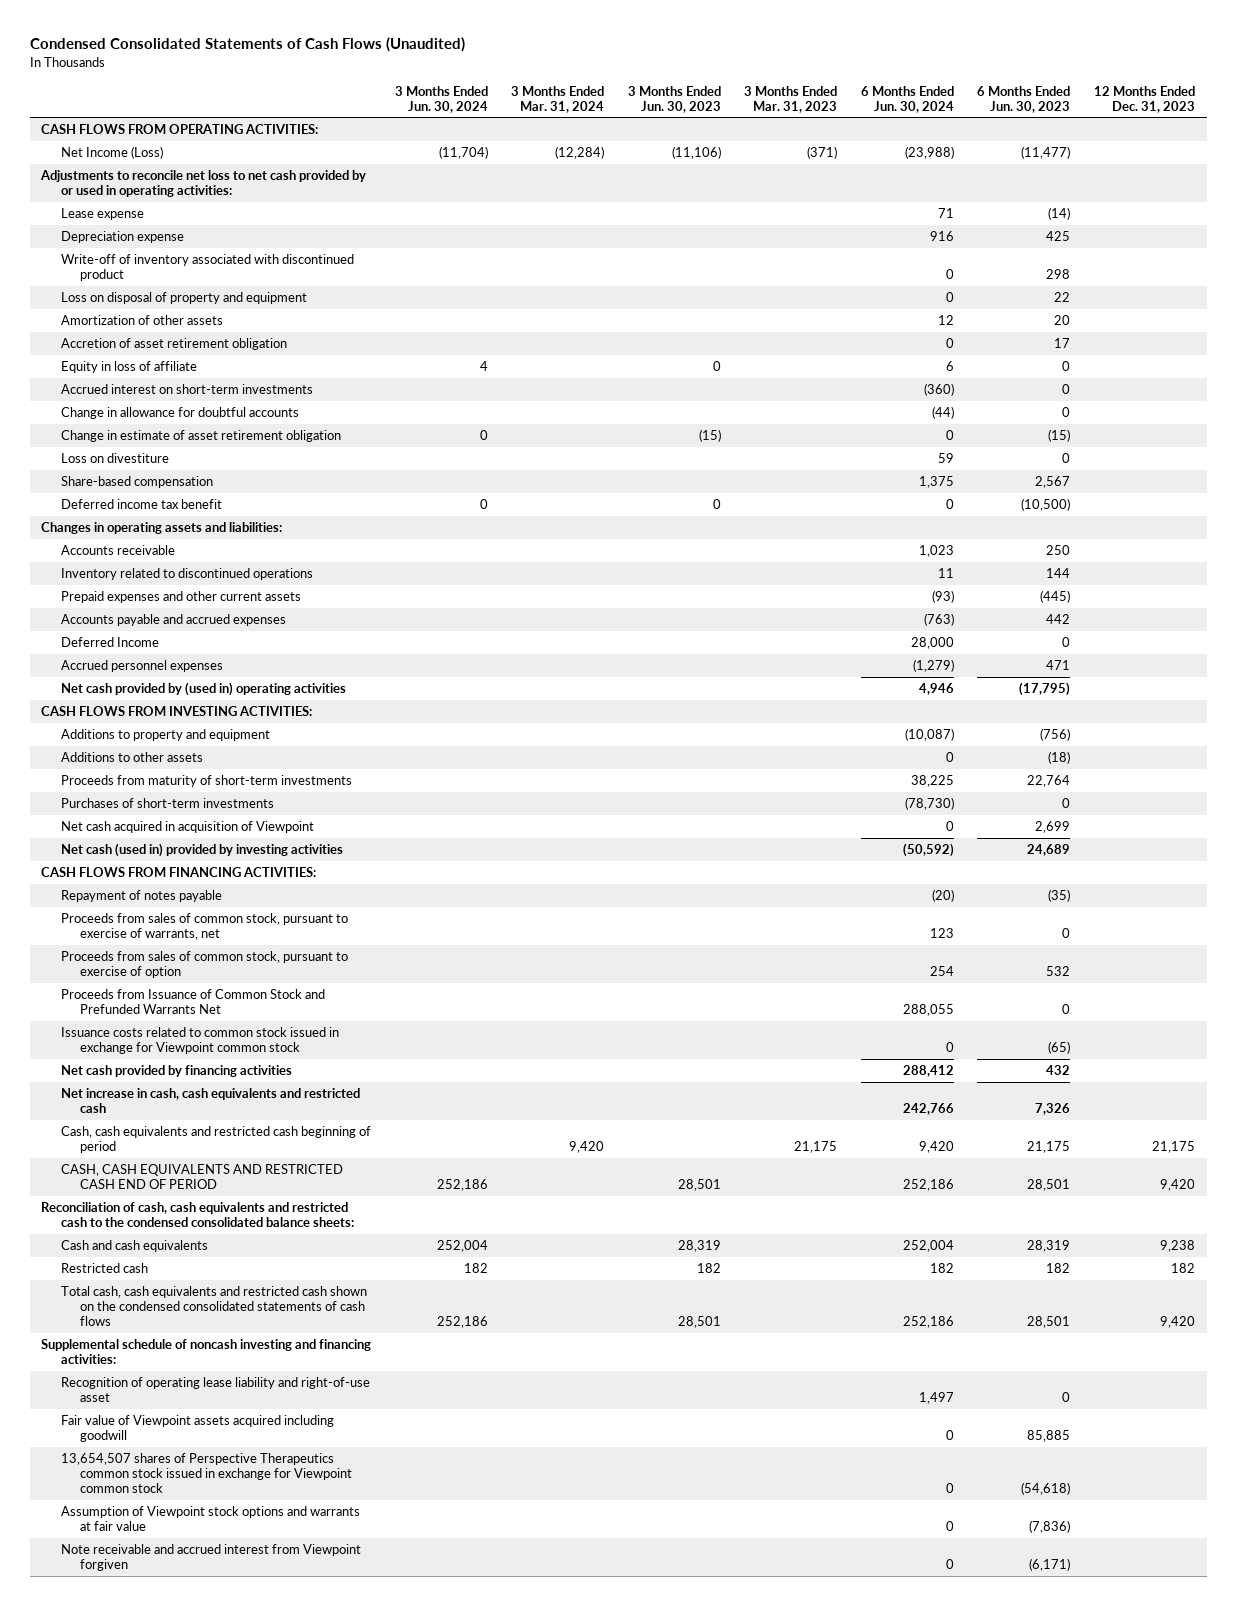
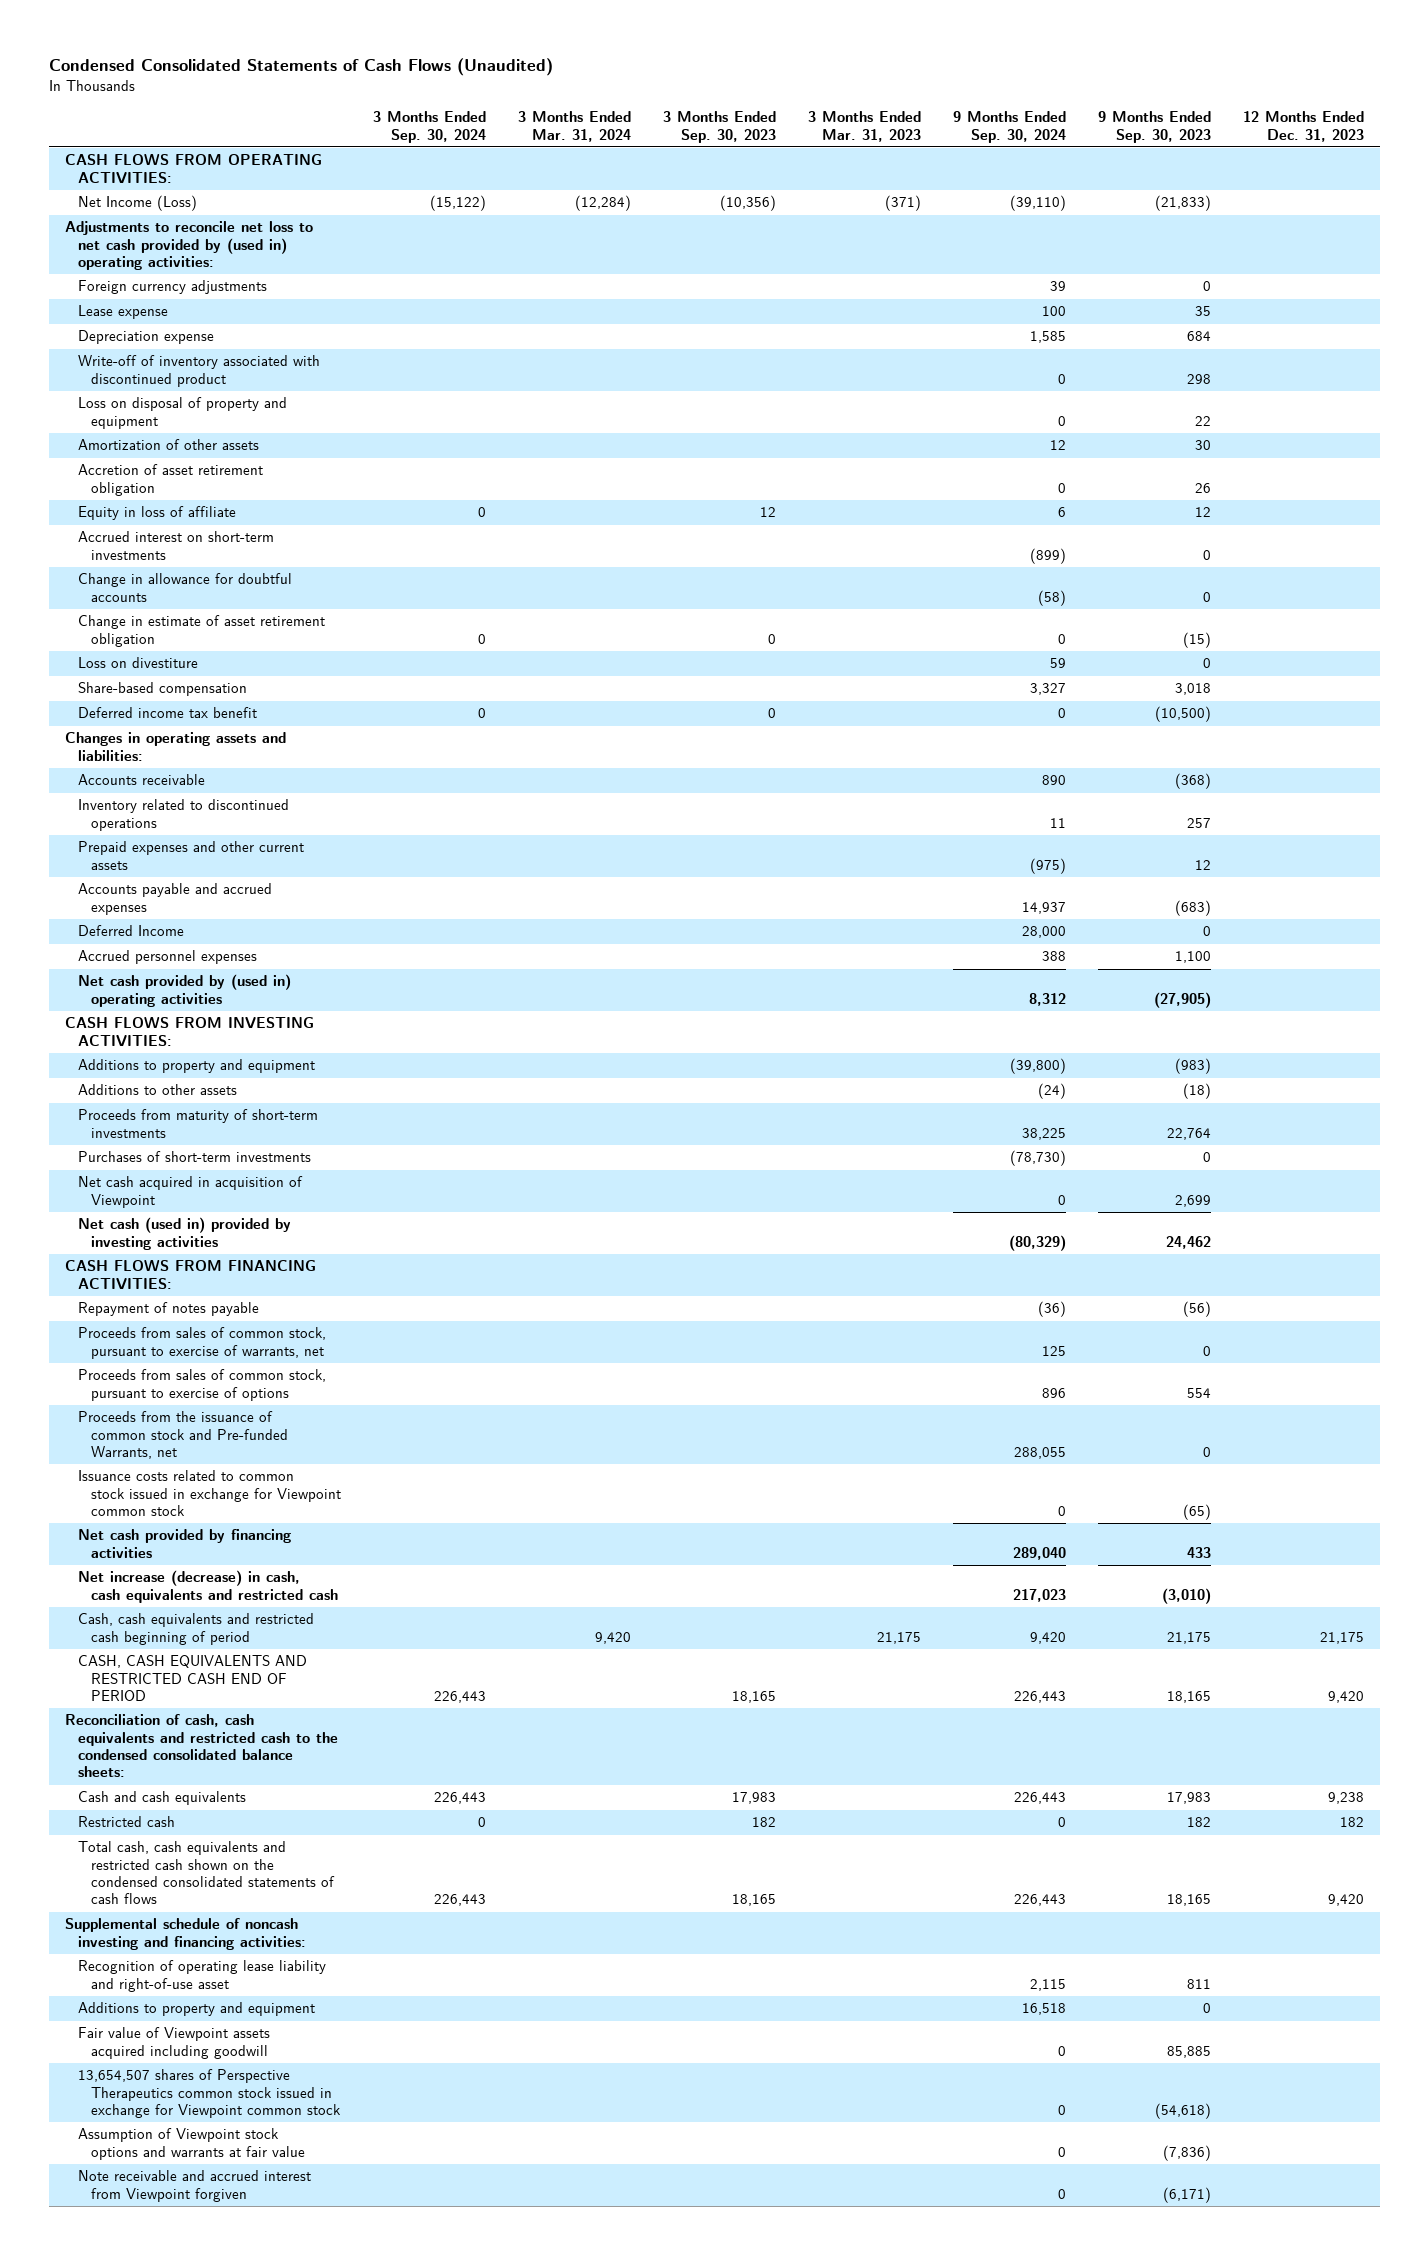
[394,85,488,113] 3 Months Ended Jun. 30, 2024 -> none
[627,85,721,113] 3 Months Ended Jun. 30, 2023 -> none
[860,85,954,113] 6 Months Ended Jun. 30, 2024 -> none
[977,85,1071,113] 6 Months Ended Jun. 30, 2023 -> none
none -> [373,111,487,143] 3 Months Ended Sep. 30, 2024
none -> [663,111,777,143] 3 Months Ended Sep. 30, 2023
none -> [952,111,1066,143] 9 Months Ended Sep. 30, 2024
none -> [1097,111,1211,143] 9 Months Ended Sep. 30, 2023
[40,170,367,198] Adjustments to reconcile net loss to net cash provided by or used in operating activities: -> [64,221,313,271] Adjustments to reconcile net loss to net cash provided by (used in) operating activities:
none -> [78,280,268,295] Foreign currency adjustments
[60,951,348,979] Proceeds from sales of common stock, pursuant to exercise of option -> [78,1369,327,1401] Proceeds from sales of common stock, pursuant to exercise of options
[60,989,325,1015] Proceeds from Issuance of Common Stock and Prefunded Warrants Net -> [78,1411,289,1460] Proceeds from the issuance of common stock and Pre-funded Warrants, net
[60,1088,360,1114] Net increase in cash, cash equivalents and restricted cash -> [78,1570,339,1603] Net increase (decrease) in cash, cash equivalents and restricted cash
none -> [78,2002,316,2017] Additions to property and equipment

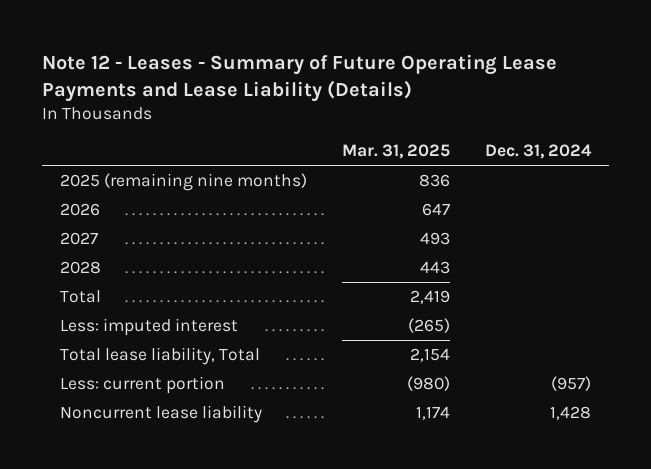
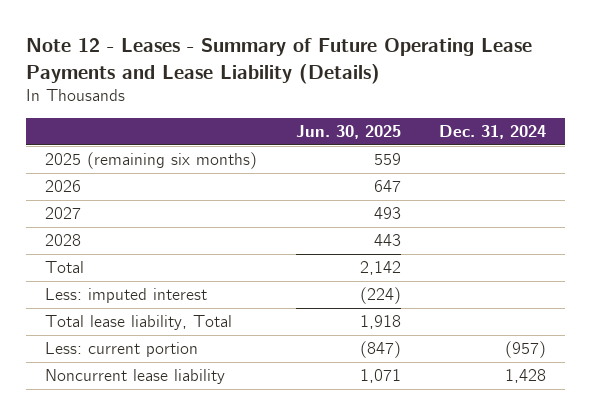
[341,144,450,160] Mar. 31, 2025 -> none
none -> [295,125,401,140] Jun. 30, 2025
[59,173,307,192] 2025 (remaining nine months) -> [45,152,258,170] 2025 (remaining six months)

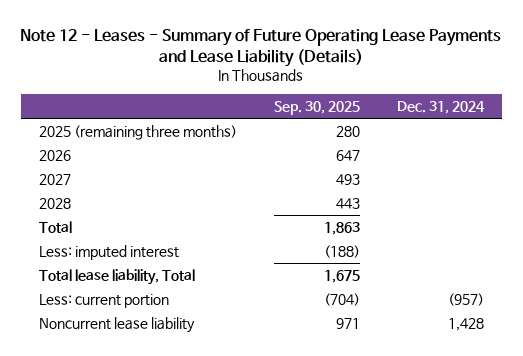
[295,125,401,140] Jun. 30, 2025 -> none
none -> [273,100,360,115] Sep. 30, 2025
[45,152,258,170] 2025 (remaining six months) -> [39,125,238,141] 2025 (remaining three months)

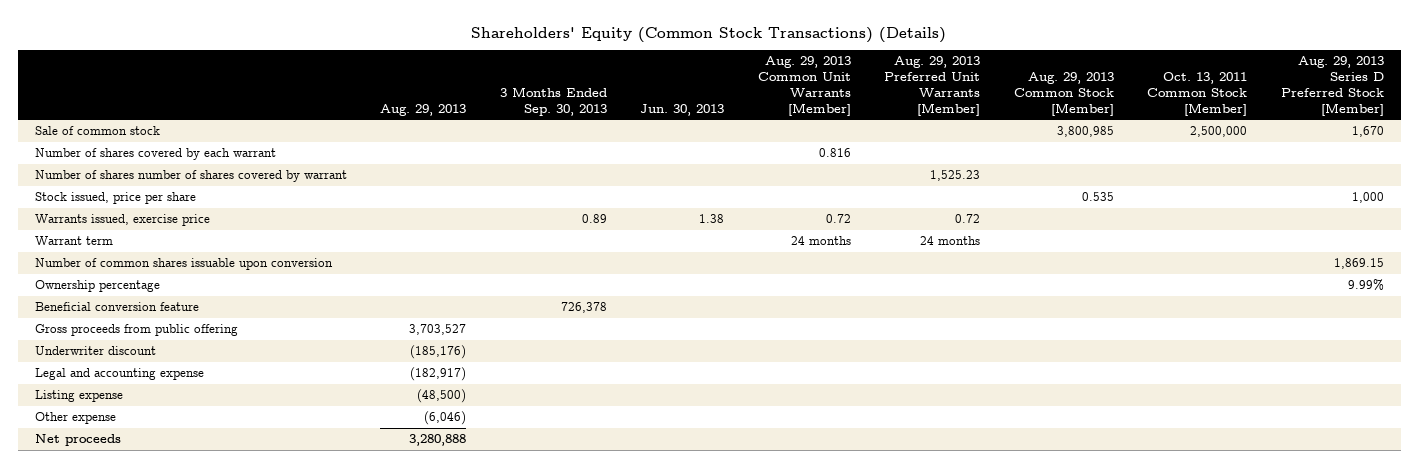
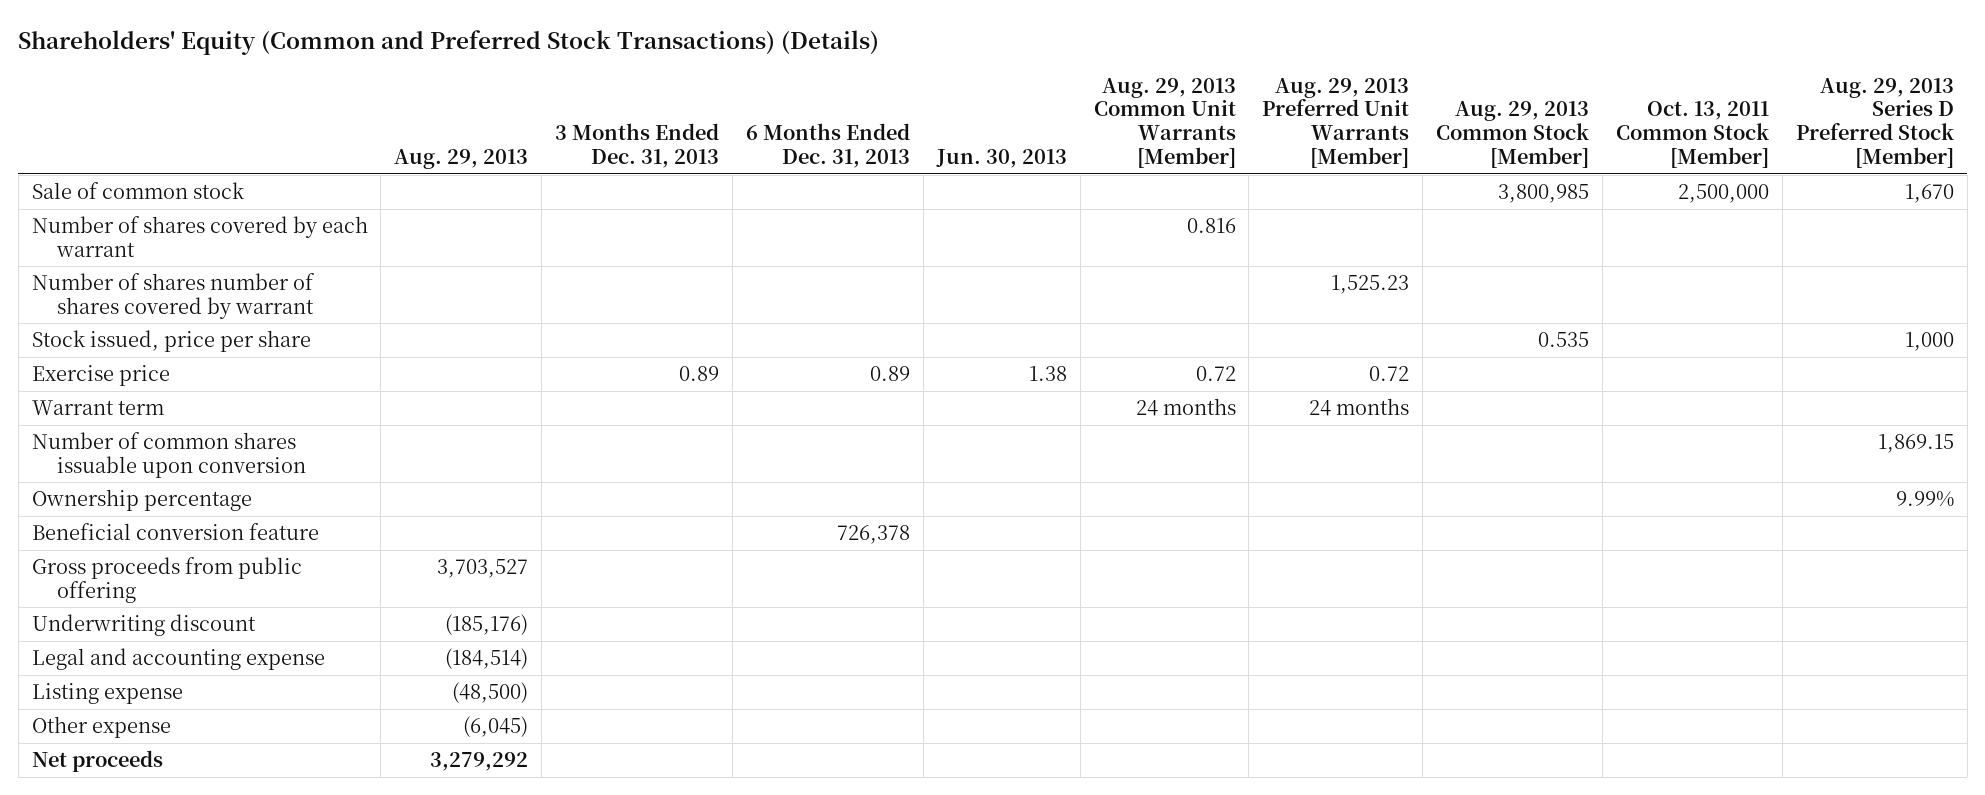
[471,26,947,43] Shareholders' Equity (Common Stock Transactions) (Details) -> [18,29,880,55] Shareholders' Equity (Common and Preferred Stock Transactions) (Details)
[499,86,607,116] 3 Months Ended Sep. 30, 2013 -> none
none -> [555,123,720,168] 3 Months Ended Dec. 31, 2013
none -> [745,123,910,168] 6 Months Ended Dec. 31, 2013
[34,214,210,227] Warrants issued, exercise price -> [31,365,170,387] Exercise price
[34,346,156,356] Underwriter discount -> [31,614,256,637] Underwriting discount
[410,367,467,382] (182,917) -> [445,648,529,670] (184,514)
[424,411,467,426] (6,046) -> [463,716,529,738] (6,045)
[409,434,467,447] 3,280,888 -> [430,752,529,772] 3,279,292

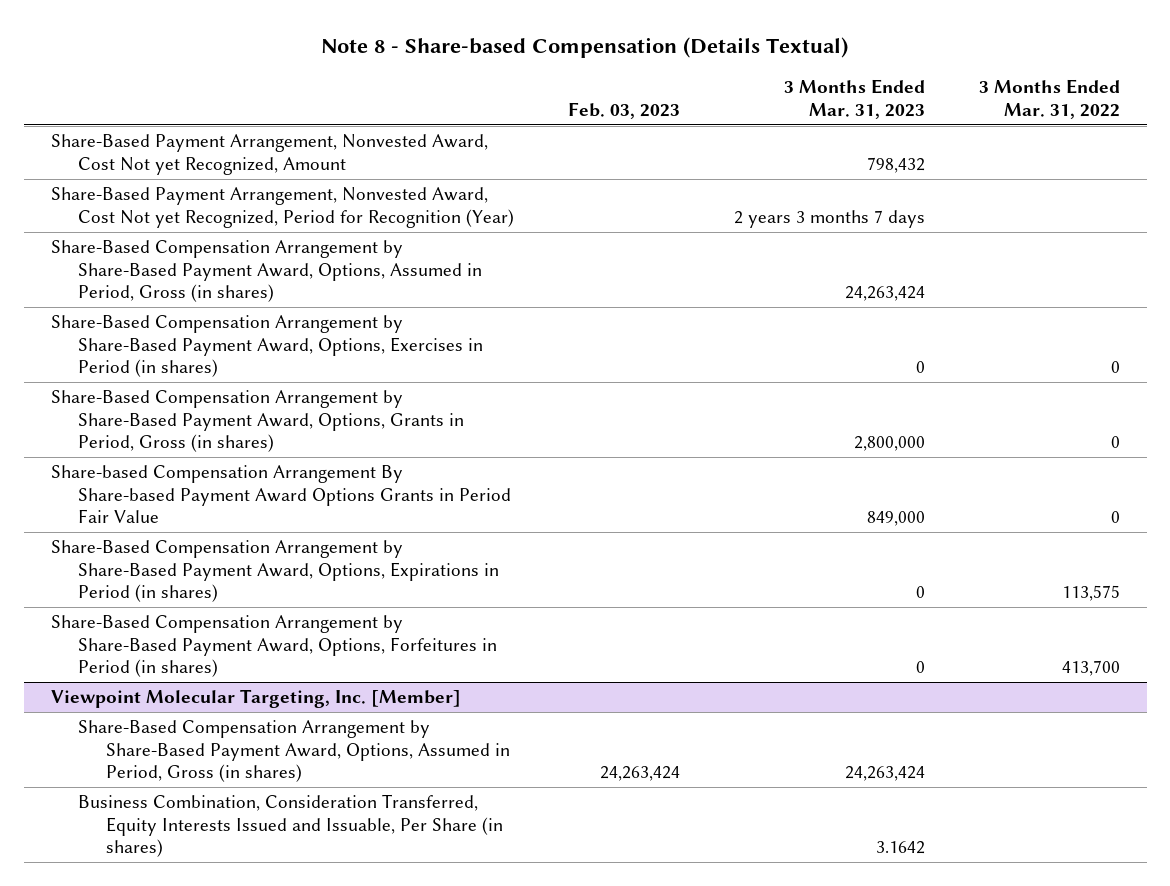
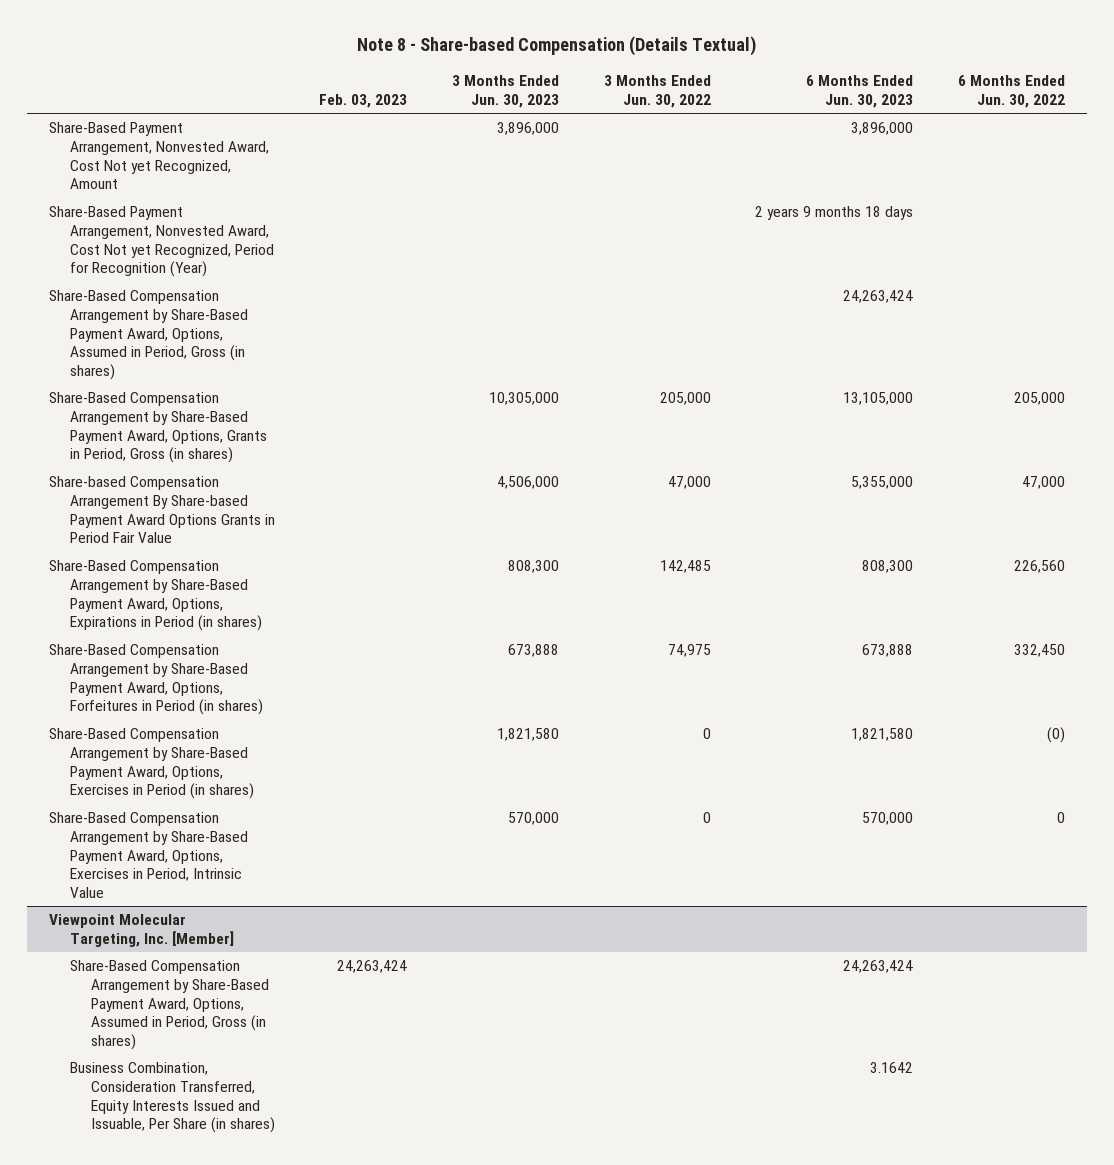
[784,79,926,119] 3 Months Ended Mar. 31, 2023 -> none
[978,79,1120,119] 3 Months Ended Mar. 31, 2022 -> none
none -> [452,75,560,108] 3 Months Ended Jun. 30, 2023
none -> [603,75,711,108] 3 Months Ended Jun. 30, 2022
none -> [806,75,914,108] 6 Months Ended Jun. 30, 2023
none -> [957,75,1065,108] 6 Months Ended Jun. 30, 2022
[50,315,484,377] Share-Based Compensation Arrangement by Share-Based Payment Award, Options, Exercises in Period (in shares) -> [49,728,254,800] Share-Based Compensation Arrangement by Share-Based Payment Award, Options, Exercises in Period (in shares)
none -> [49,812,248,899] Share-Based Compensation Arrangement by Share-Based Payment Award, Options, Exercises in Period, Intrinsic Value

